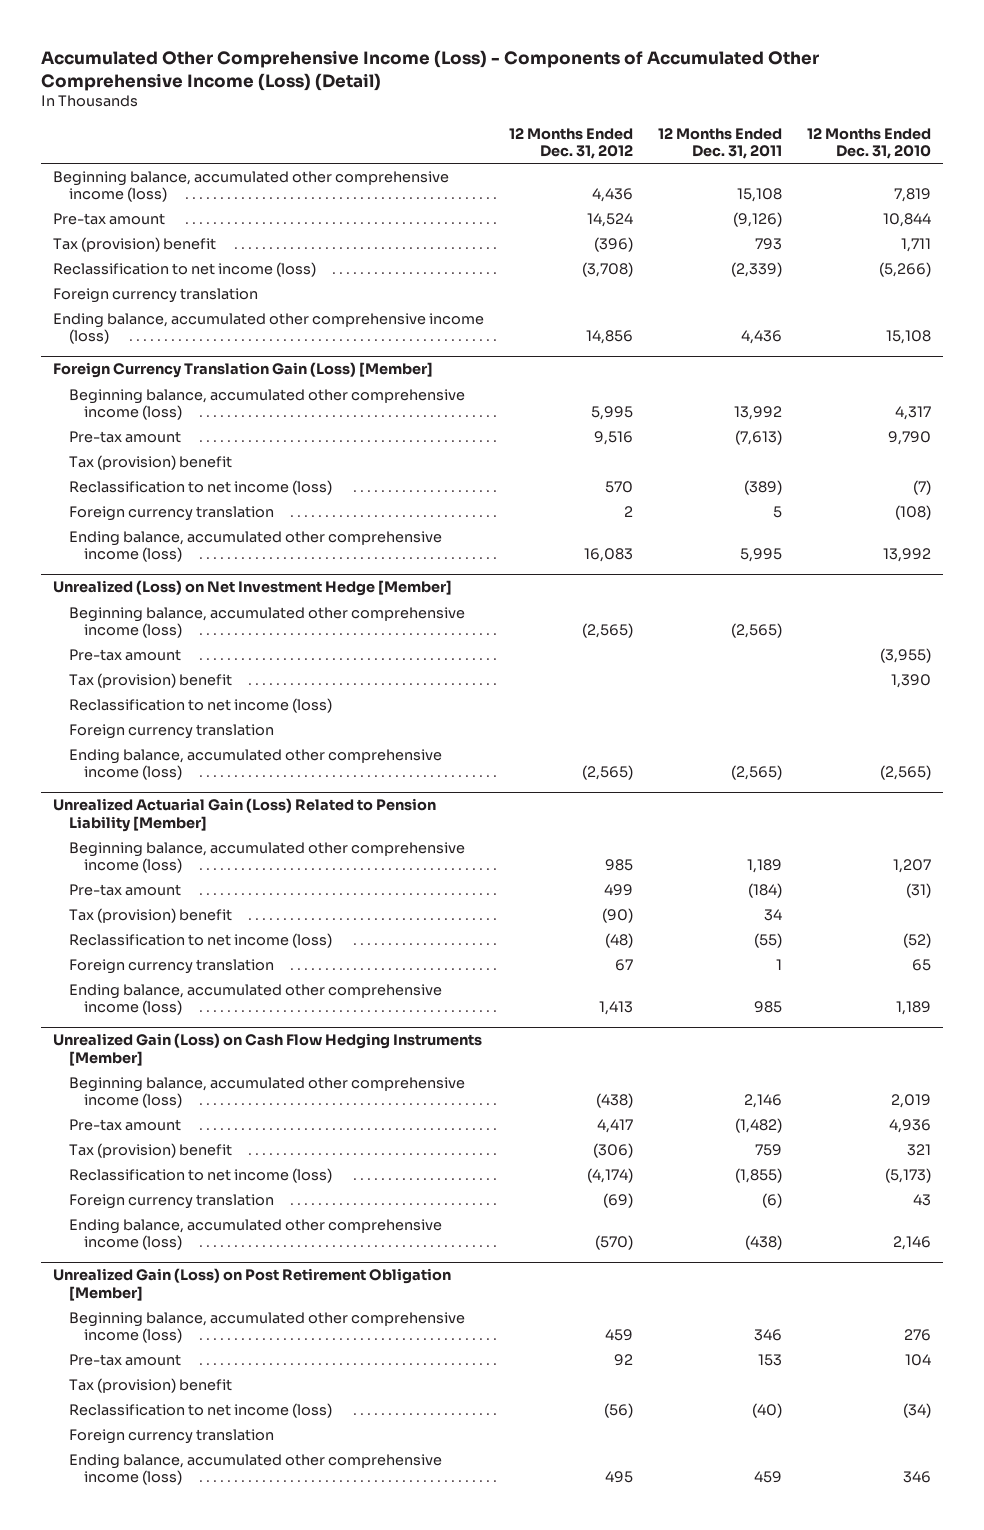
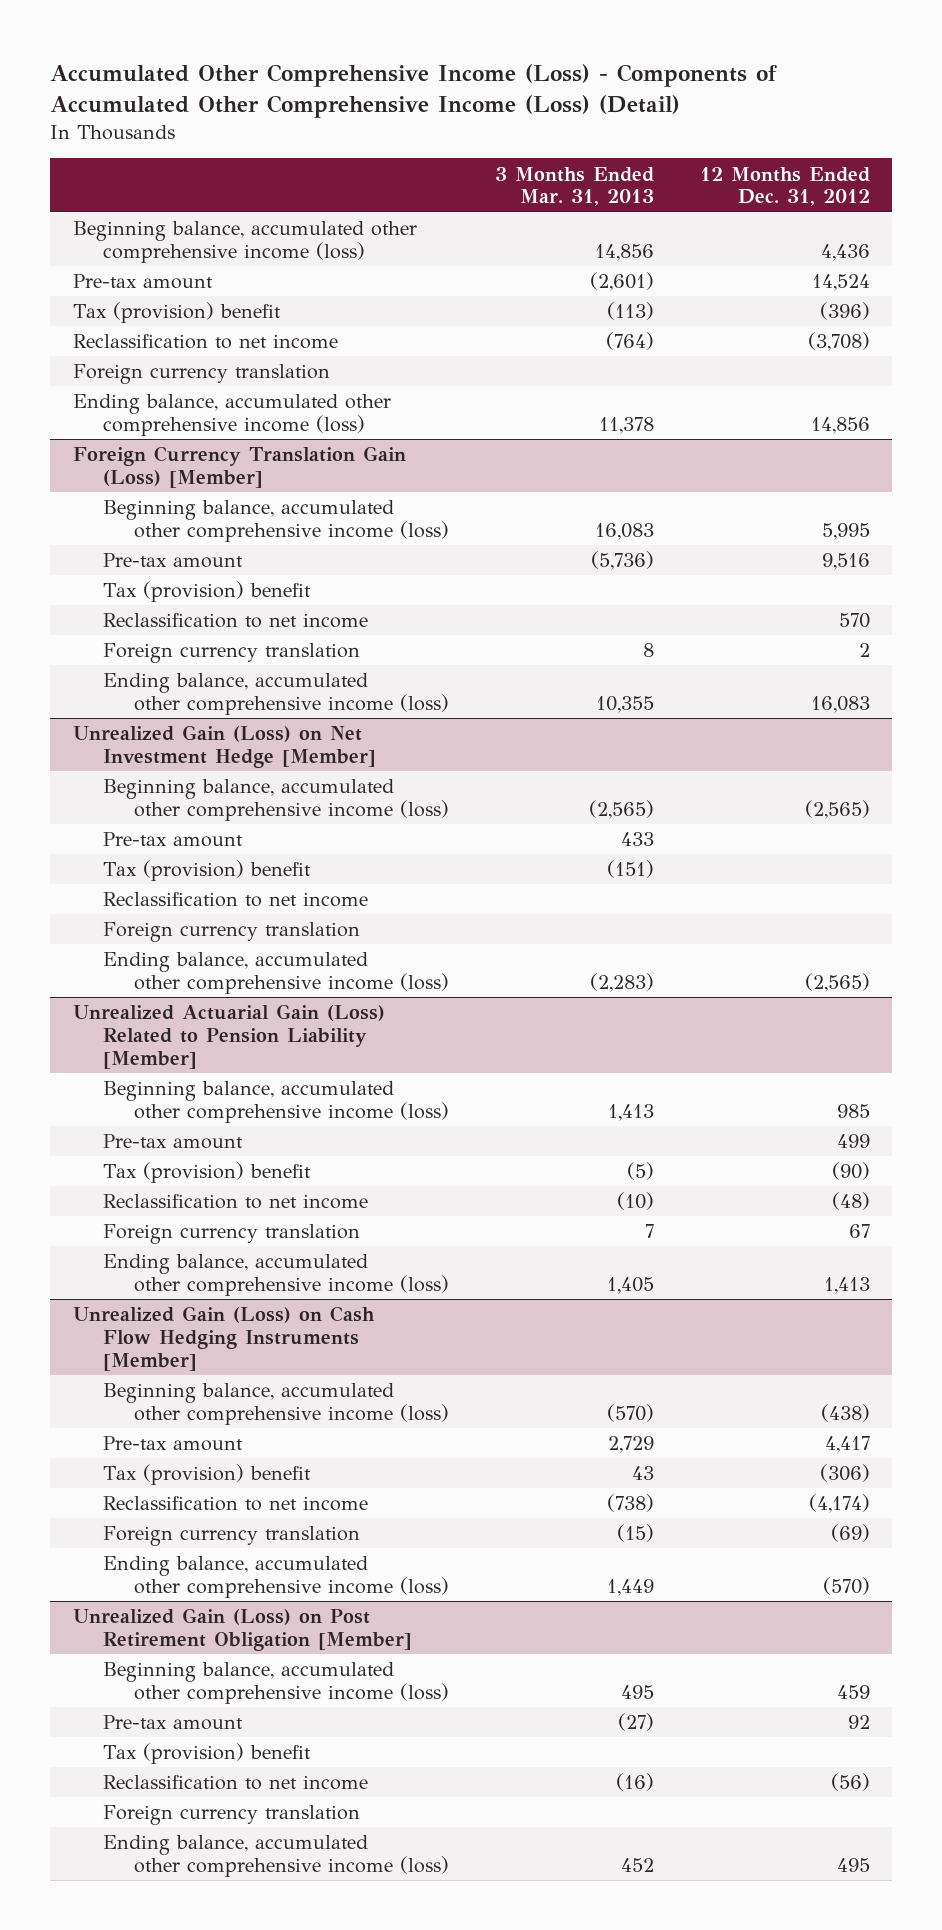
[658,127,783,160] 12 Months Ended Dec. 31, 2011 -> none
[806,127,931,160] 12 Months Ended Dec. 31, 2010 -> none
none -> [494,166,654,207] 3 Months Ended Mar. 31, 2013
[53,261,317,277] Reclassification to net income (loss) -> [72,334,338,350] Reclassification to net income
[68,479,332,495] Reclassification to net income (loss) -> [103,613,369,629] Reclassification to net income
[53,580,453,597] Unrealized (Loss) on Net Investment Hedge [Member] -> [72,725,377,768] Unrealized Gain (Loss) on Net Investment Hedge [Member]
[68,697,332,713] Reclassification to net income (loss) -> [103,892,369,908] Reclassification to net income
[68,932,332,948] Reclassification to net income (loss) -> [103,1194,369,1210] Reclassification to net income
[68,1167,332,1183] Reclassification to net income (loss) -> [103,1496,369,1512] Reclassification to net income
[68,1402,332,1418] Reclassification to net income (loss) -> [103,1775,369,1791] Reclassification to net income

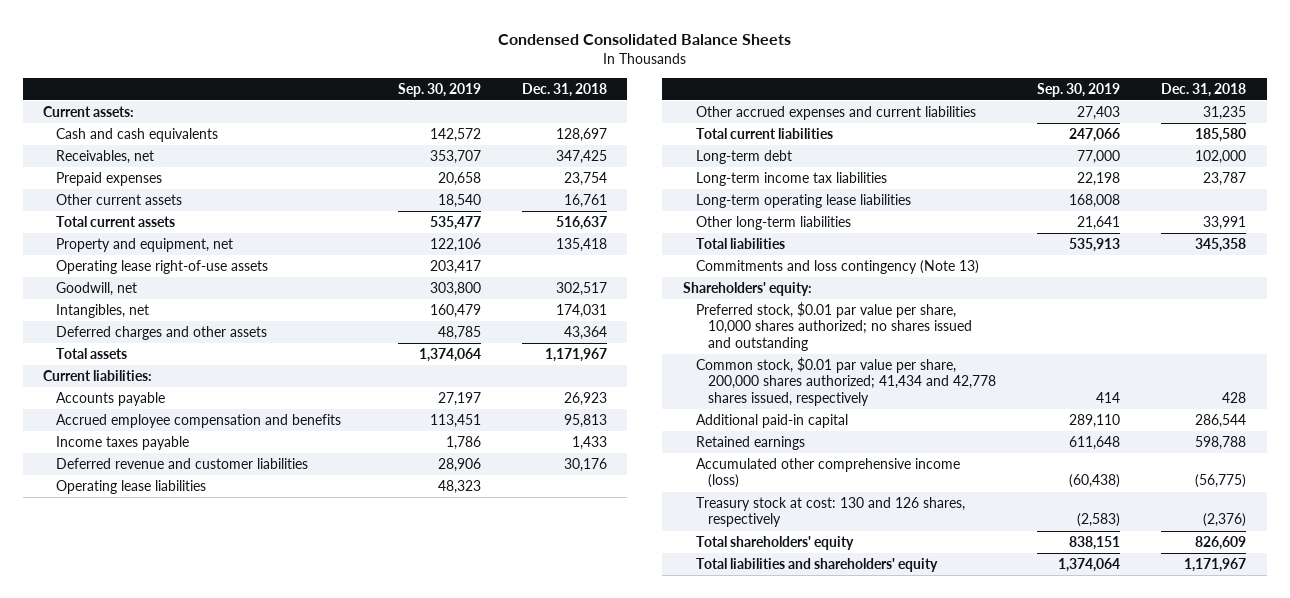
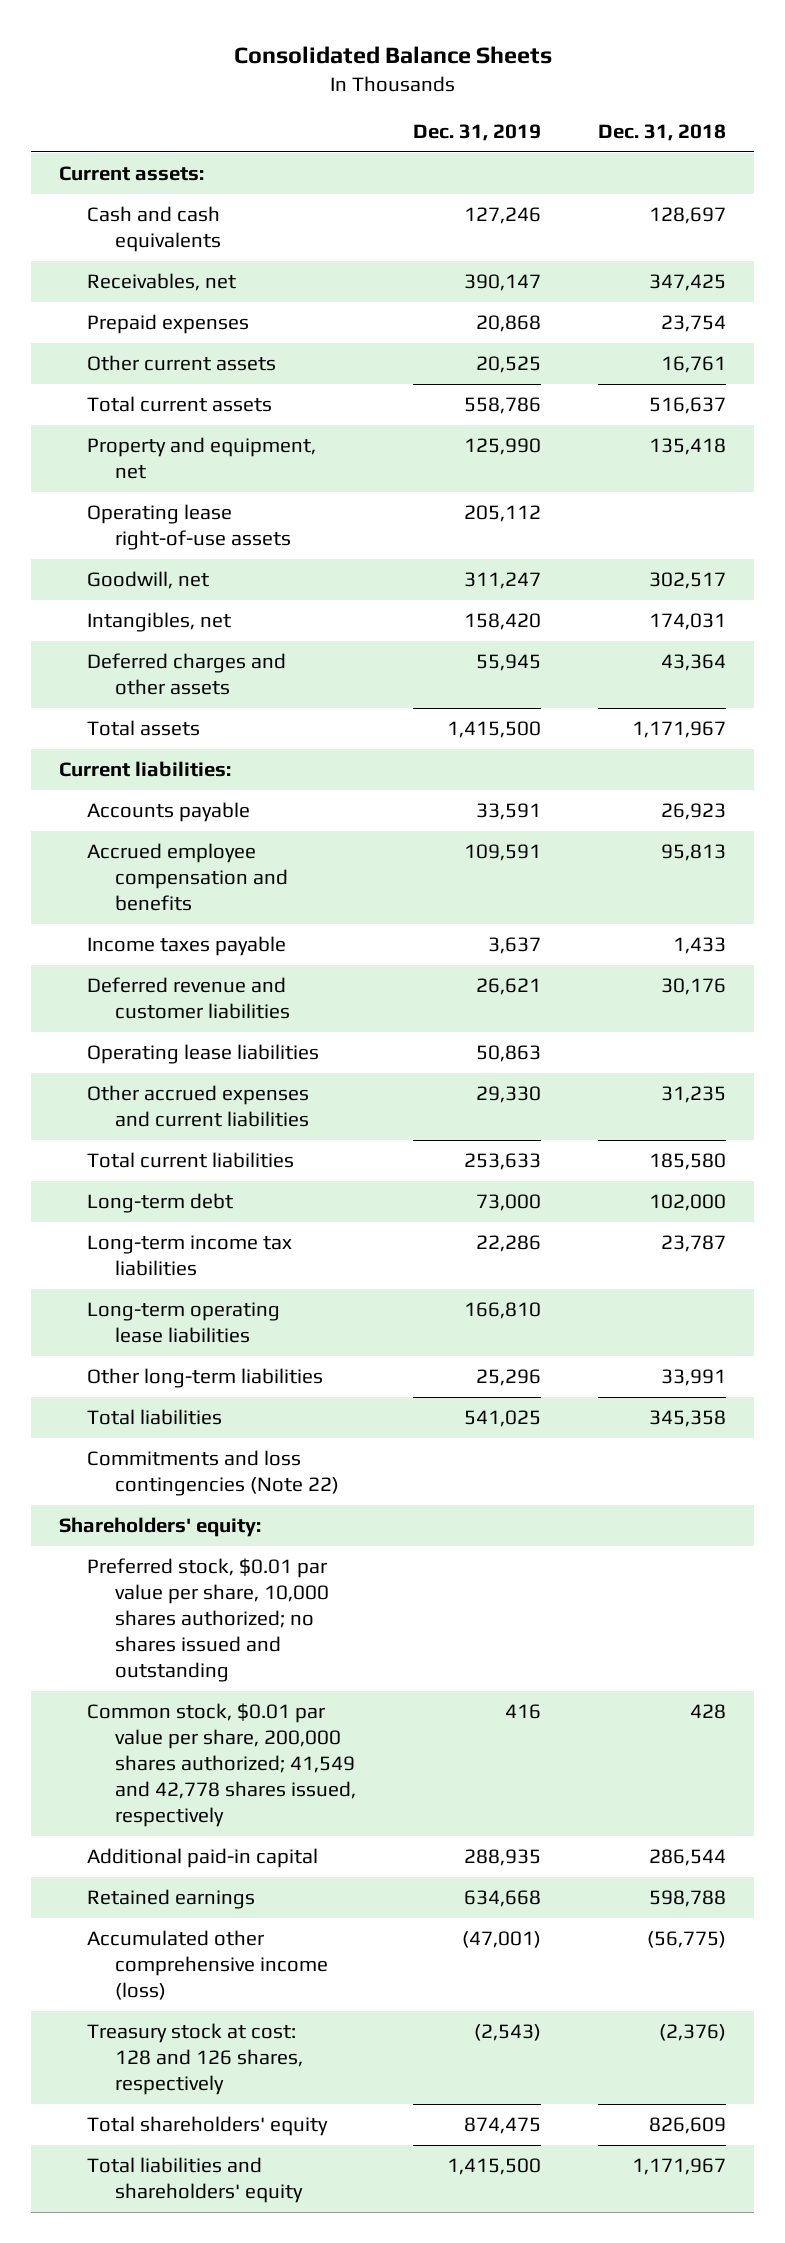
[497,33,791,45] Condensed Consolidated Balance Sheets -> [233,45,552,64] Consolidated Balance Sheets
[398,82,482,97] Sep. 30, 2019 -> none
none -> [412,124,541,142] Dec. 31, 2019
[695,260,979,275] Commitments and loss contingency (Note 13) -> [87,1450,340,1497] Commitments and loss contingencies (Note 22)
[695,357,997,406] Common stock, $0.01 par value per share, 200,000 shares authorized; 41,434 and 42,778 shares issued, respectively -> [87,1703,357,1828] Common stock, $0.01 par value per share, 200,000 shares authorized; 41,549 and 42,778 shares issued, respectively
[695,497,965,528] Treasury stock at cost: 130 and 126 shares, respectively -> [87,2023,304,2096] Treasury stock at cost: 128 and 126 shares, respectively

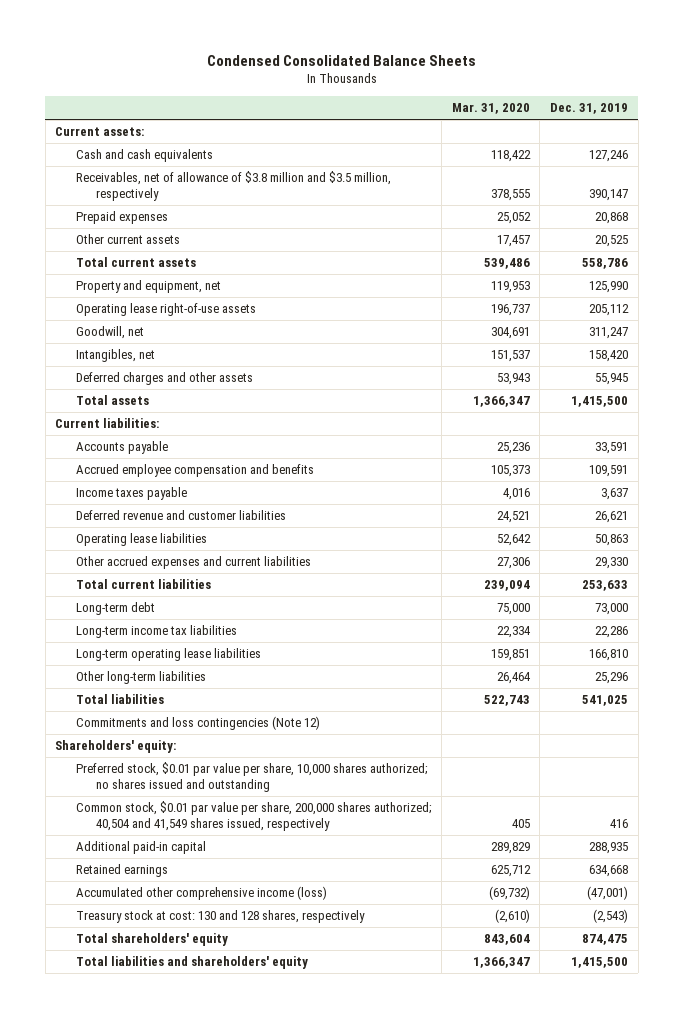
[233,45,552,64] Consolidated Balance Sheets -> [206,54,476,66] Condensed Consolidated Balance Sheets
[597,124,726,142] Dec. 31, 2018 -> none
none -> [451,103,530,115] Mar. 31, 2020
[87,273,237,292] Receivables, net -> [75,171,391,202] Receivables, net of allowance of $3.8 million and $3.5 million, respectively
[87,1450,340,1497] Commitments and loss contingencies (Note 22) -> [75,716,320,731] Commitments and loss contingencies (Note 12)
[87,1703,357,1828] Common stock, $0.01 par value per share, 200,000 shares authorized; 41,549 and 42,778 shares issued, respectively -> [75,801,432,832] Common stock, $0.01 par value per share, 200,000 shares authorized; 40,504 and 41,549 shares issued, respectively
[87,2023,304,2096] Treasury stock at cost: 128 and 126 shares, respectively -> [75,910,365,924] Treasury stock at cost: 130 and 128 shares, respectively

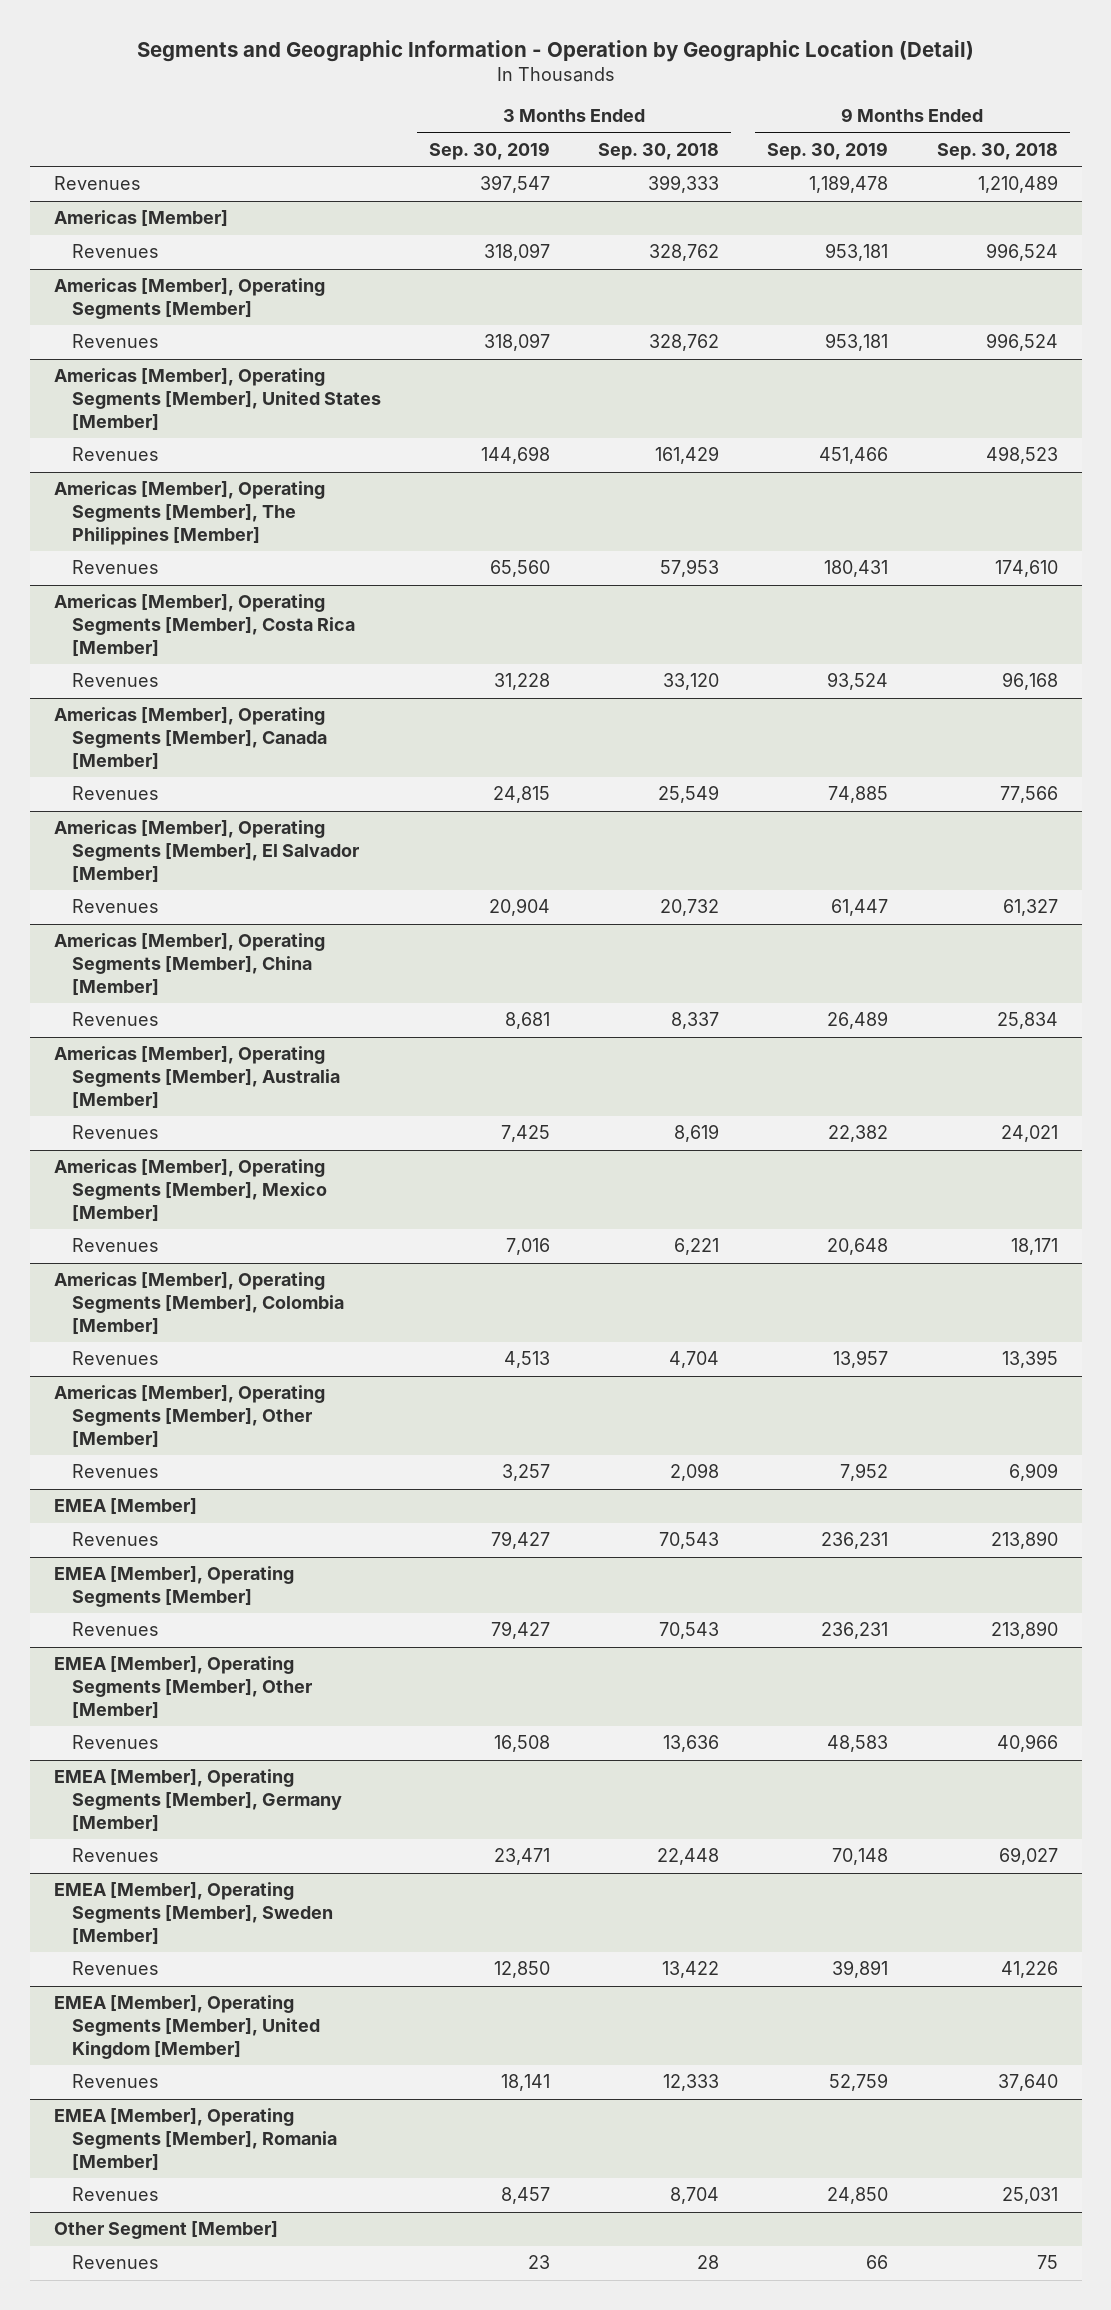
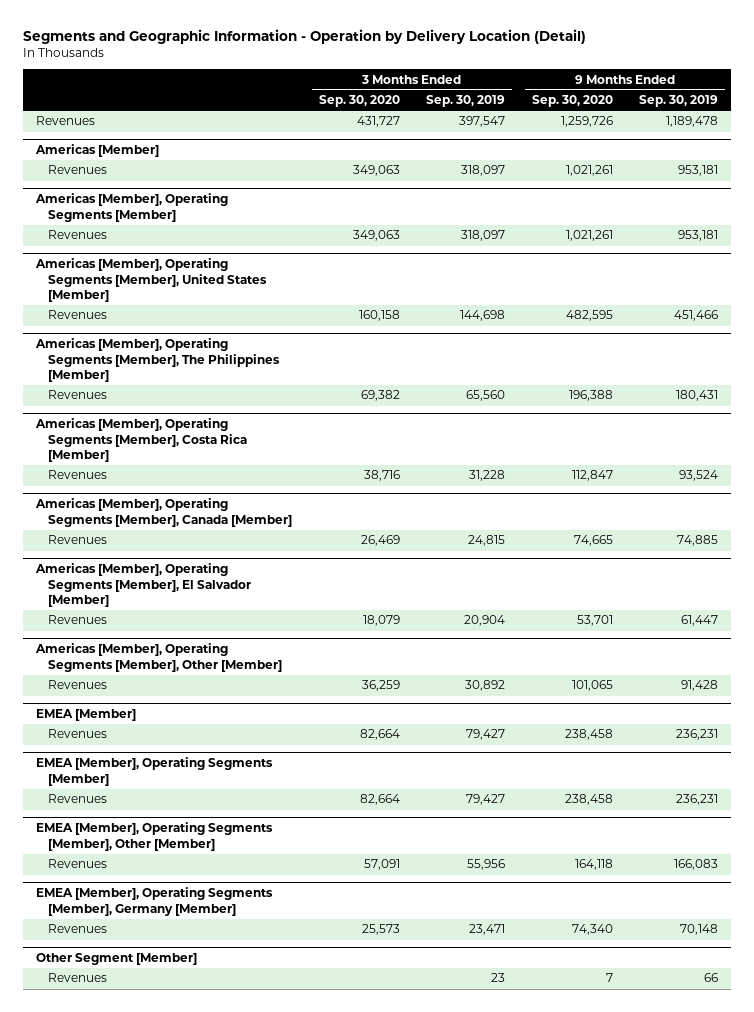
[136,40,974,63] Segments and Geographic Information - Operation by Geographic Location (Detail) -> [22,29,586,45] Segments and Geographic Information - Operation by Delivery Location (Detail)
[598,143,720,161] Sep. 30, 2018 -> none
[936,143,1058,161] Sep. 30, 2018 -> none
none -> [318,95,400,108] Sep. 30, 2020
none -> [531,95,613,108] Sep. 30, 2020
[53,933,325,996] Americas [Member], Operating Segments [Member], China [Member] -> none
[71,1012,159,1027] Revenues -> none
[53,1046,340,1109] Americas [Member], Operating Segments [Member], Australia [Member] -> none
[71,1125,159,1140] Revenues -> none
[53,1159,327,1222] Americas [Member], Operating Segments [Member], Mexico [Member] -> none
[71,1238,159,1253] Revenues -> none
[53,1272,344,1335] Americas [Member], Operating Segments [Member], Colombia [Member] -> none
[71,1351,159,1366] Revenues -> none
[501,1464,550,1482] 3,257 -> [465,680,506,692] 30,892
[840,1463,889,1482] 7,952 -> [681,680,719,692] 91,428
[493,1735,550,1753] 16,508 -> [467,859,506,871] 55,956
[827,1735,889,1753] 48,583 -> [674,859,719,871] 166,083
[53,1882,333,1945] EMEA [Member], Operating Segments [Member], Sweden [Member] -> none
[71,1961,159,1976] Revenues -> none
[53,1995,320,2059] EMEA [Member], Operating Segments [Member], United Kingdom [Member] -> none
[71,2074,159,2089] Revenues -> none
[53,2108,337,2171] EMEA [Member], Operating Segments [Member], Romania [Member] -> none
[71,2187,159,2202] Revenues -> none

